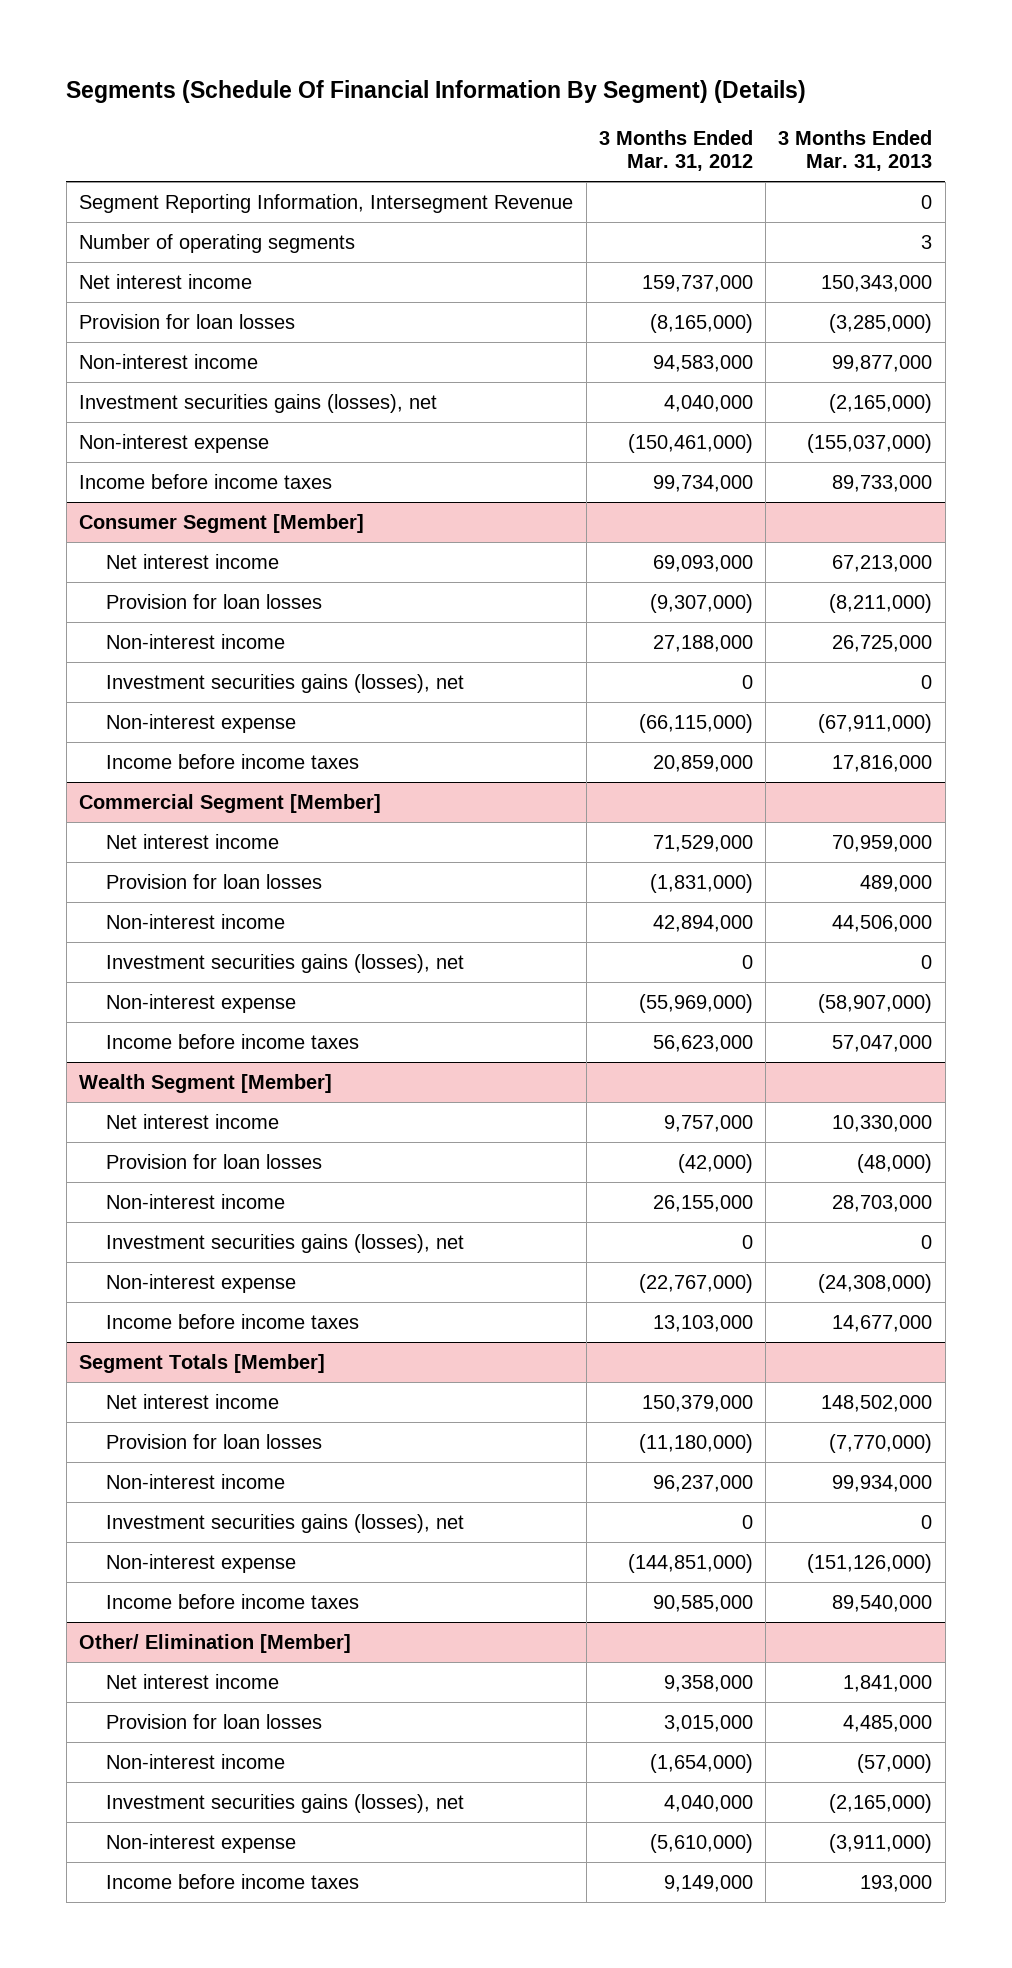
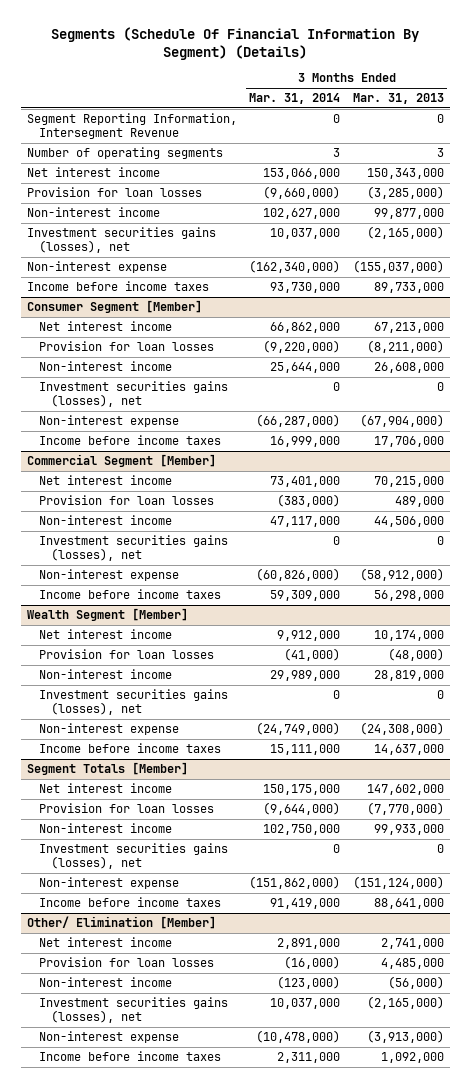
[598,129,753,172] 3 Months Ended Mar. 31, 2012 -> none
none -> [249,93,341,105] Mar. 31, 2014
[832,634,933,652] 26,725,000 -> [374,362,445,374] 26,608,000
[818,713,933,733] (67,911,000) -> [360,414,445,428] (67,904,000)
[832,754,933,772] 17,816,000 -> [374,436,445,448] 17,706,000
[832,834,933,852] 70,959,000 -> [374,476,445,488] 70,215,000
[818,993,933,1013] (58,907,000) -> [360,568,445,582] (58,912,000)
[832,1034,933,1052] 57,047,000 -> [374,590,445,602] 56,298,000
[832,1114,933,1132] 10,330,000 -> [374,630,445,642] 10,174,000
[832,1194,933,1212] 28,703,000 -> [374,670,445,682] 28,819,000
[832,1314,933,1332] 14,677,000 -> [374,744,445,756] 14,637,000
[821,1394,933,1412] 148,502,000 -> [367,784,445,796] 147,602,000
[832,1474,933,1492] 99,934,000 -> [374,824,445,836] 99,933,000
[807,1553,933,1573] (151,126,000) -> [353,876,445,890] (151,124,000)
[832,1594,933,1612] 89,540,000 -> [374,898,445,910] 88,641,000
[843,1674,933,1692] 1,841,000 -> [381,938,445,950] 2,741,000
[857,1753,933,1773] (57,000) -> [388,976,445,990] (56,000)
[829,1833,933,1853] (3,911,000) -> [367,1030,445,1044] (3,913,000)
[860,1874,933,1892] 193,000 -> [381,1052,445,1064] 1,092,000

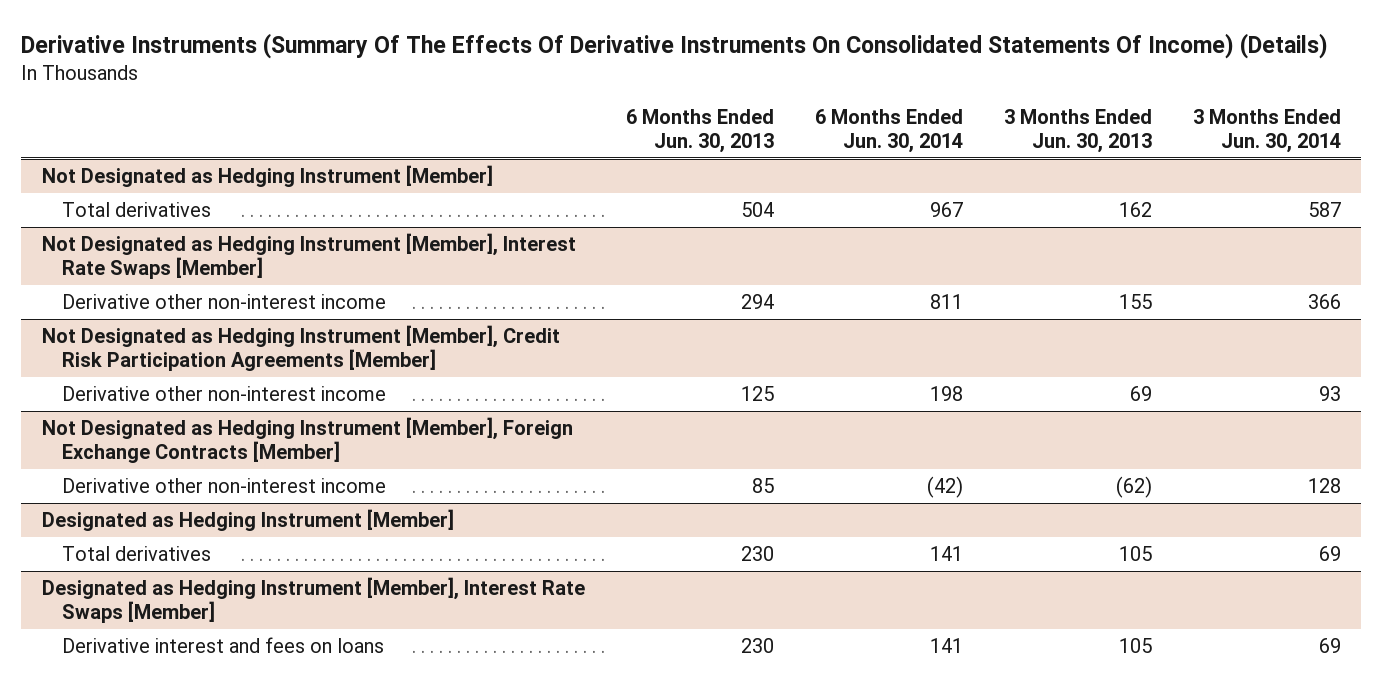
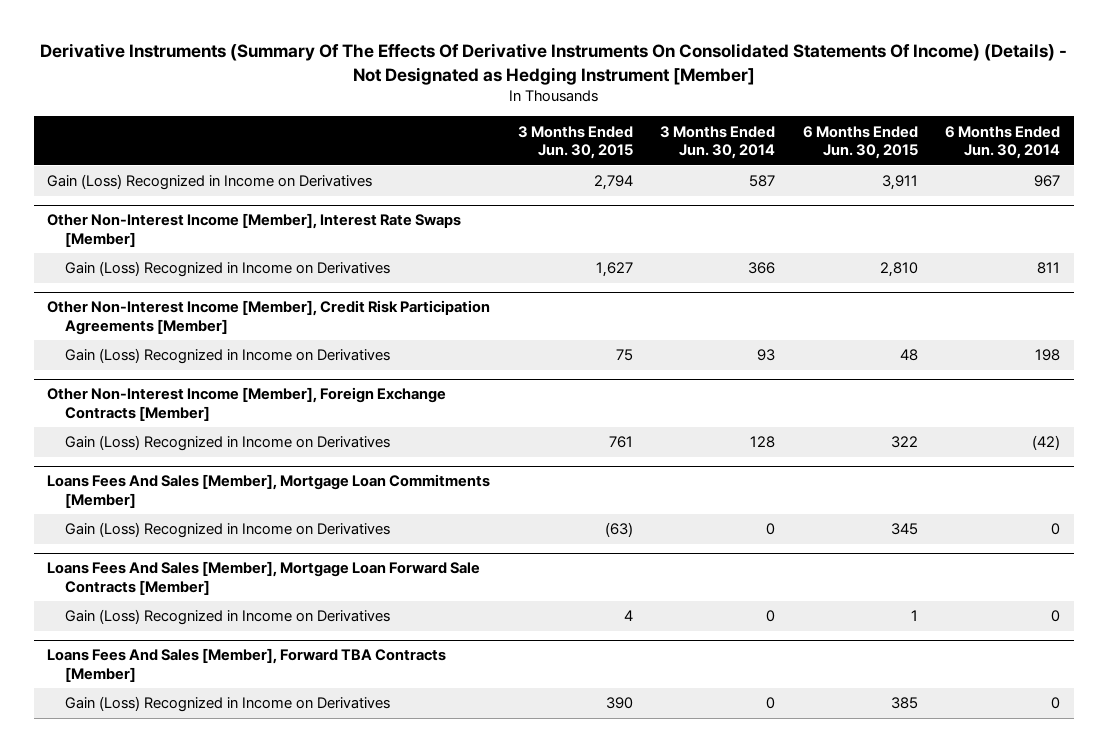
[21,32,1329,59] Derivative Instruments (Summary Of The Effects Of Derivative Instruments On Consolidated Statements Of Income) (Details) -> [39,43,1067,85] Derivative Instruments (Summary Of The Effects Of Derivative Instruments On Consolidated Statements Of Income) (Details) - Not Designated as Hedging Instrument [Member]
[625,109,774,153] 6 Months Ended Jun. 30, 2013 -> none
[1003,109,1152,153] 3 Months Ended Jun. 30, 2013 -> none
none -> [517,125,633,160] 3 Months Ended Jun. 30, 2015
none -> [802,125,918,160] 6 Months Ended Jun. 30, 2015
[41,165,493,188] Not Designated as Hedging Instrument [Member] -> none
[41,233,576,279] Not Designated as Hedging Instrument [Member], Interest Rate Swaps [Member] -> none
[41,325,560,371] Not Designated as Hedging Instrument [Member], Credit Risk Participation Agreements [Member] -> none
[41,417,573,463] Not Designated as Hedging Instrument [Member], Foreign Exchange Contracts [Member] -> none
[41,509,454,532] Designated as Hedging Instrument [Member] -> none
[62,546,212,562] Total derivatives -> none
[41,577,585,623] Designated as Hedging Instrument [Member], Interest Rate Swaps [Member] -> none
[62,637,385,654] Derivative interest and fees on loans -> none
[62,202,212,218] Total derivatives -> [47,174,373,191] Gain (Loss) Recognized in Income on Derivatives
none -> [47,213,462,247] Other Non-Interest Income [Member], Interest Rate Swaps [Member]
[62,294,387,310] Derivative other non-interest income -> [64,261,390,278] Gain (Loss) Recognized in Income on Derivatives
none -> [47,300,491,335] Other Non-Interest Income [Member], Credit Risk Participation Agreements [Member]
[62,386,387,402] Derivative other non-interest income -> [64,348,390,365] Gain (Loss) Recognized in Income on Derivatives
none -> [47,387,447,421] Other Non-Interest Income [Member], Foreign Exchange Contracts [Member]
[62,478,387,494] Derivative other non-interest income -> [64,435,390,452] Gain (Loss) Recognized in Income on Derivatives
none -> [47,474,491,508] Loans Fees And Sales [Member], Mortgage Loan Commitments [Member]
none -> [64,522,390,539] Gain (Loss) Recognized in Income on Derivatives
none -> [47,561,481,595] Loans Fees And Sales [Member], Mortgage Loan Forward Sale Contracts [Member]
none -> [64,609,390,626] Gain (Loss) Recognized in Income on Derivatives
none -> [47,648,447,682] Loans Fees And Sales [Member], Forward TBA Contracts [Member]
none -> [64,696,390,713] Gain (Loss) Recognized in Income on Derivatives

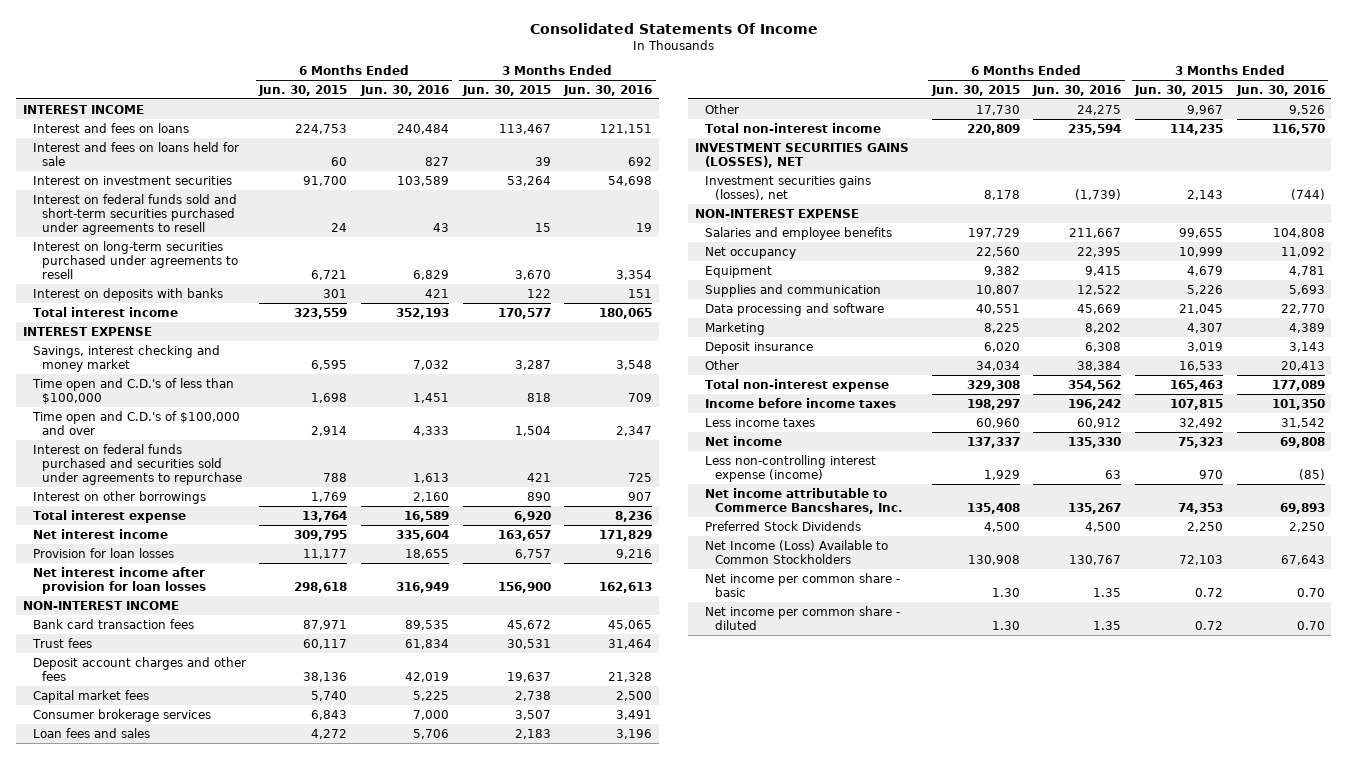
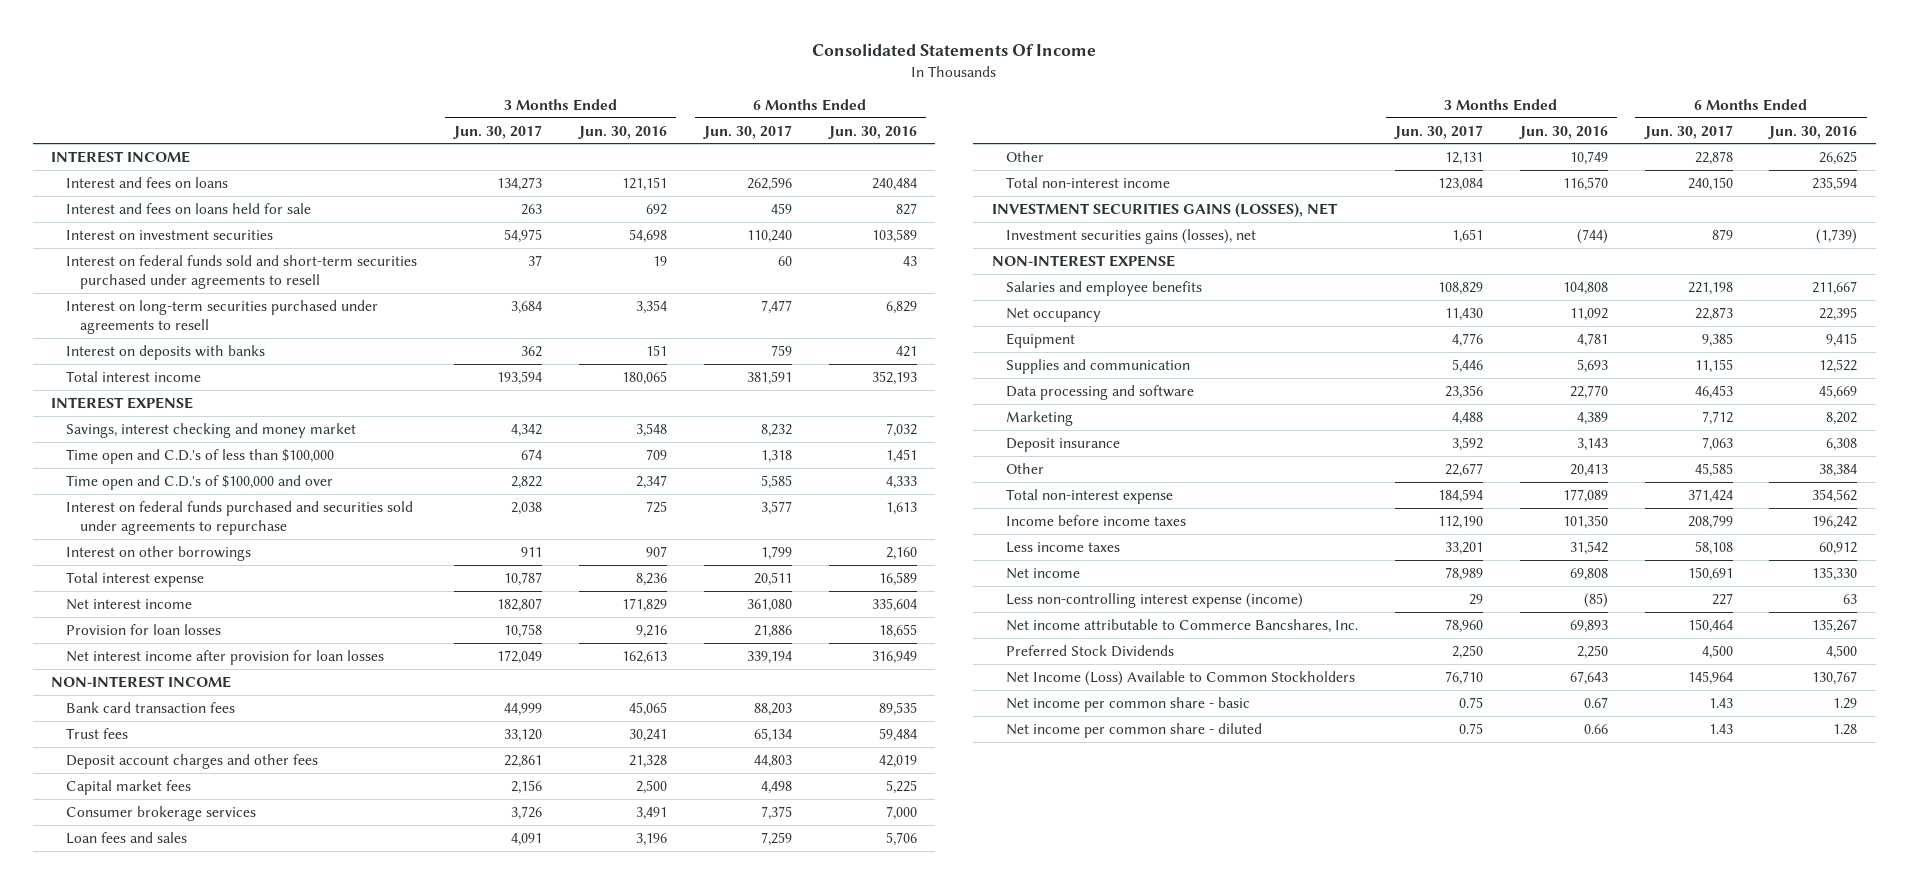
[258,84,348,96] Jun. 30, 2015 -> none
[461,84,551,96] Jun. 30, 2015 -> none
none -> [453,124,543,139] Jun. 30, 2017
none -> [703,124,793,139] Jun. 30, 2017
[404,638,449,649] 61,834 -> [878,727,917,742] 59,484
[608,638,653,649] 31,464 -> [629,728,668,742] 30,241
[1077,104,1122,115] 24,275 -> [1819,150,1858,165] 26,625
[1288,104,1325,115] 9,526 -> [1569,150,1608,165] 10,749
[1093,587,1122,597] 1.35 -> [1833,697,1858,709] 1.29
[1296,587,1325,597] 0.70 -> [1583,696,1608,708] 0.67
[1093,620,1122,630] 1.35 -> [1833,723,1858,735] 1.28
[1296,620,1325,630] 0.70 -> [1583,723,1608,734] 0.66

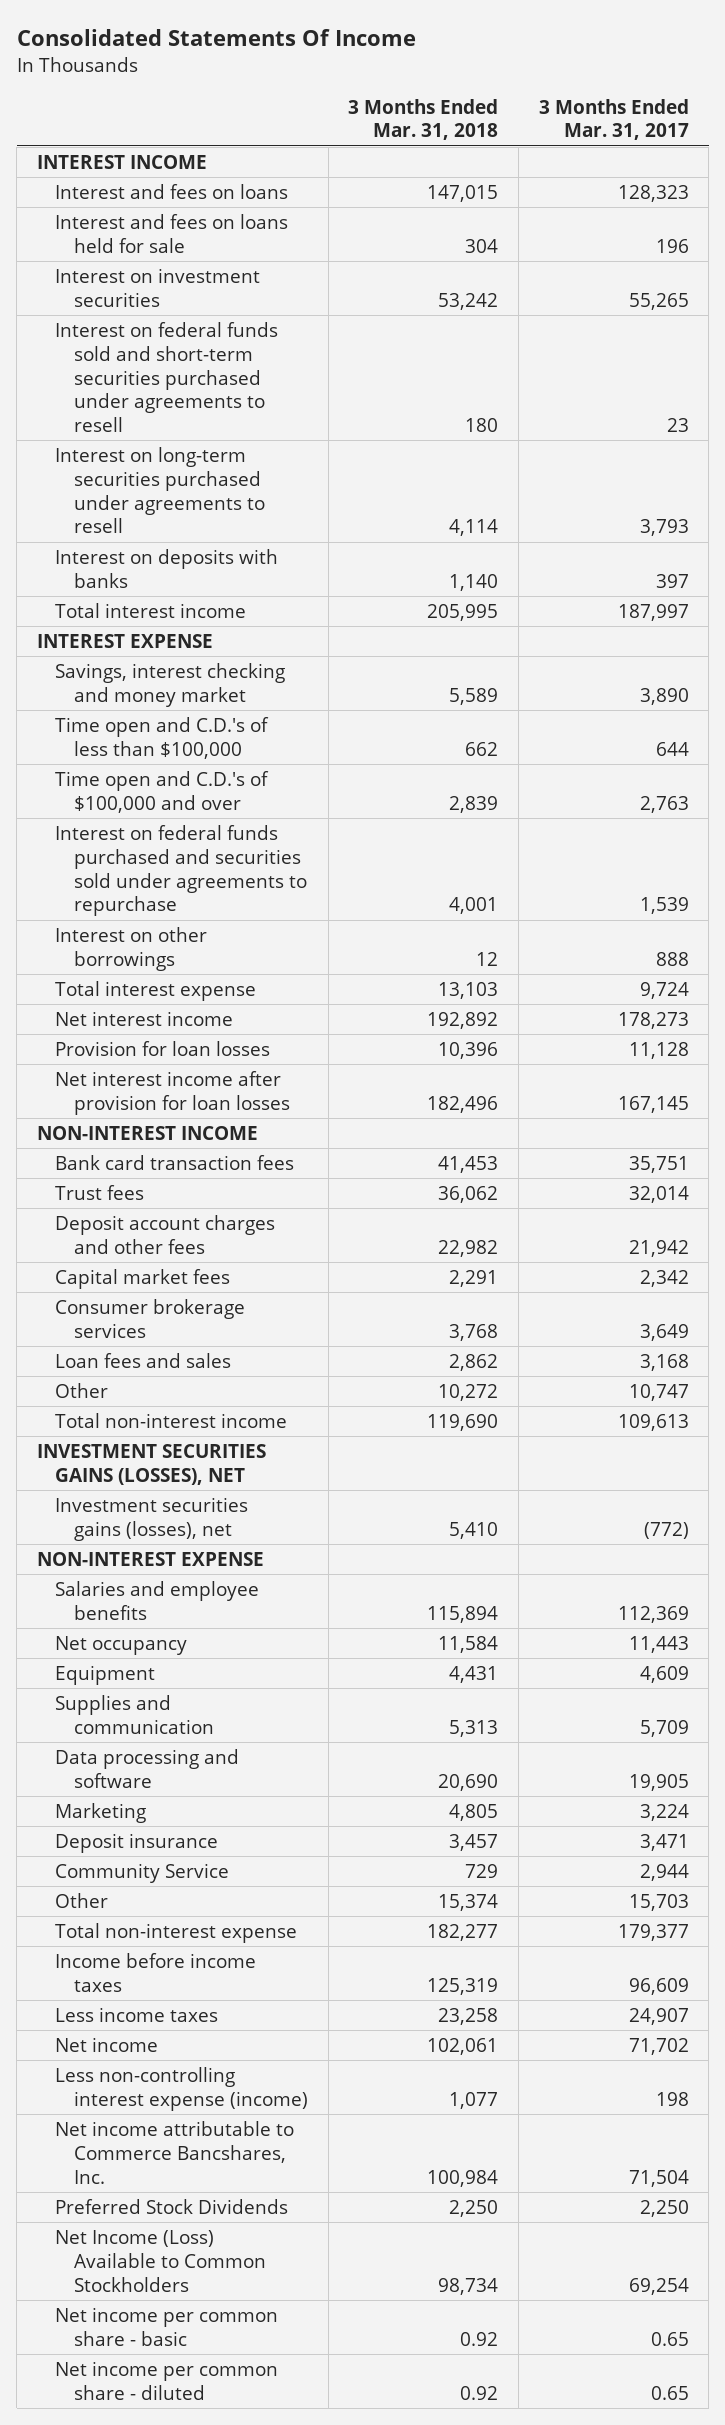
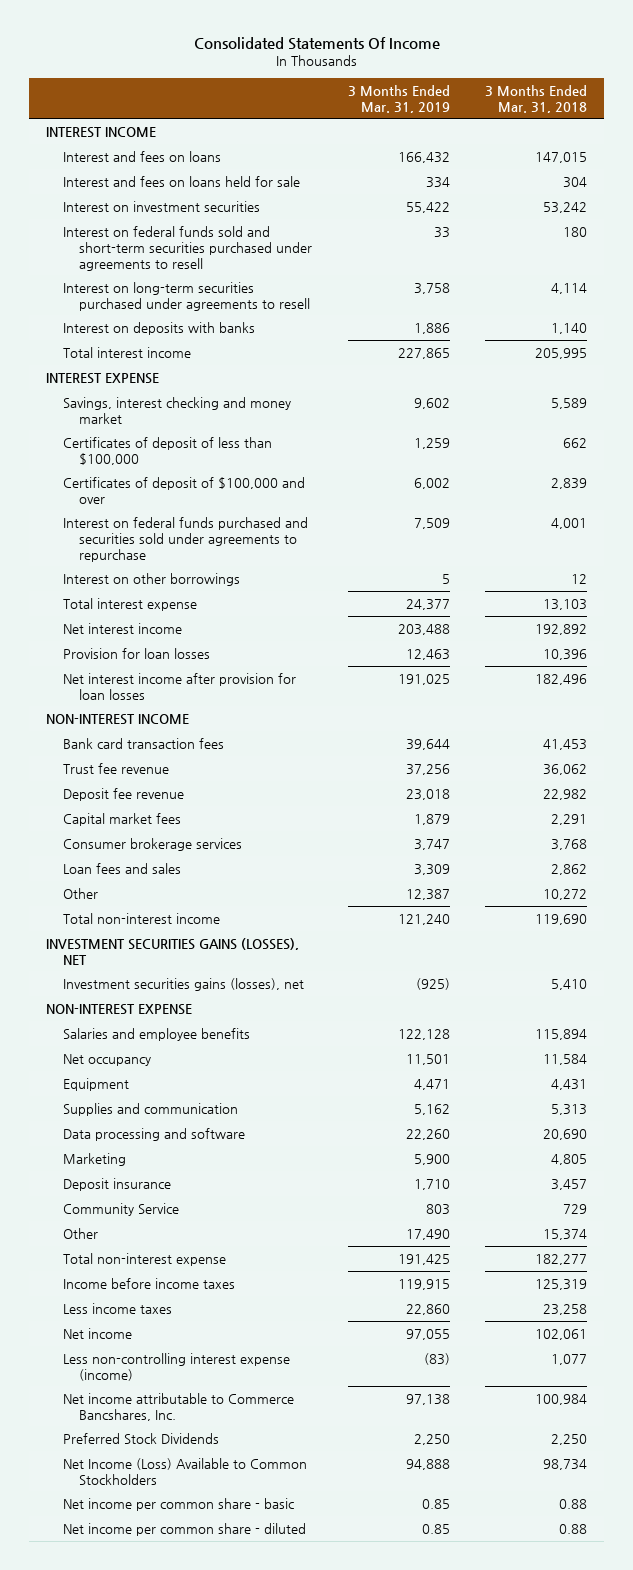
[538,98,689,141] 3 Months Ended Mar. 31, 2017 -> none
none -> [347,84,450,113] 3 Months Ended Mar. 31, 2019
[55,717,270,759] Time open and C.D.'s of less than $100,000 -> [62,436,272,465] Certificates of deposit of less than $100,000
[55,771,270,813] Time open and C.D.'s of $100,000 and over -> [62,476,305,504] Certificates of deposit of $100,000 and over
[55,1185,145,1201] Trust fees -> [62,762,169,774] Trust fee revenue
[55,1215,276,1254] Deposit account charges and other fees -> [62,787,184,801] Deposit fee revenue
[460,2331,499,2346] 0.92 -> [558,1498,587,1509] 0.88
[460,2385,499,2400] 0.92 -> [558,1523,587,1534] 0.88

